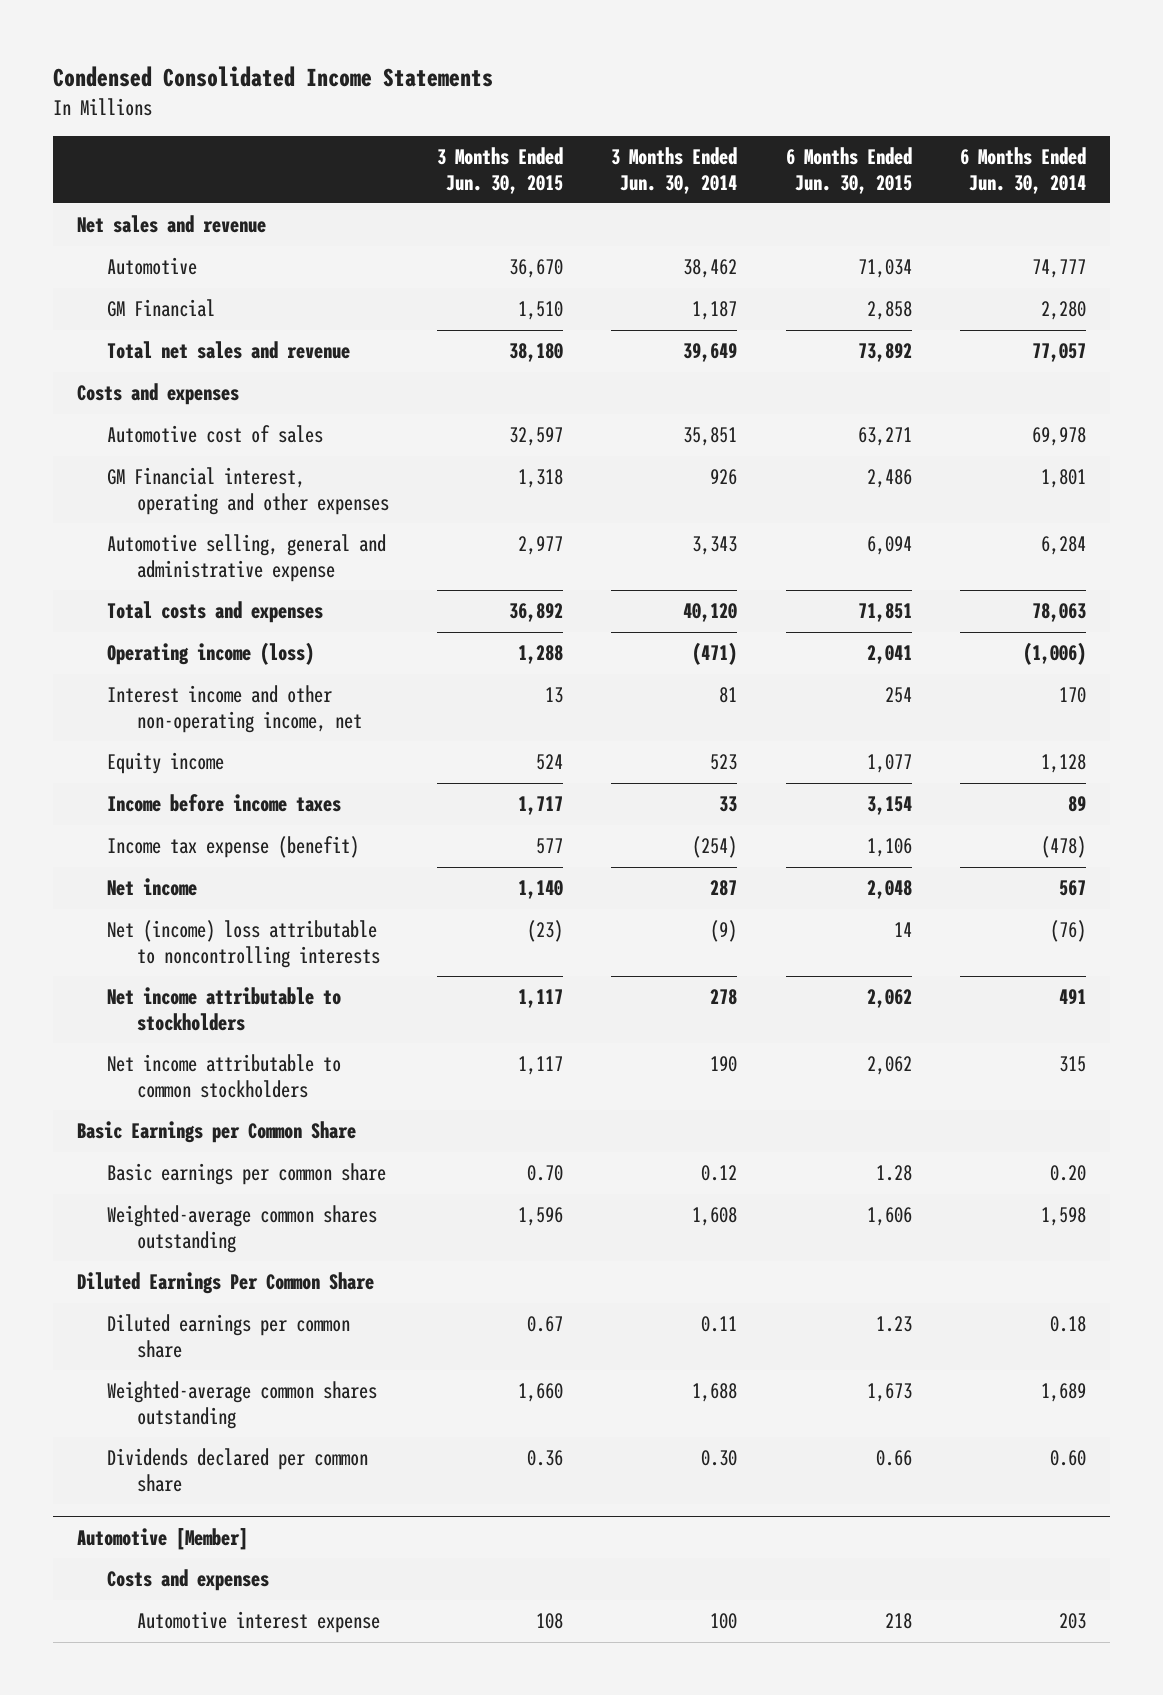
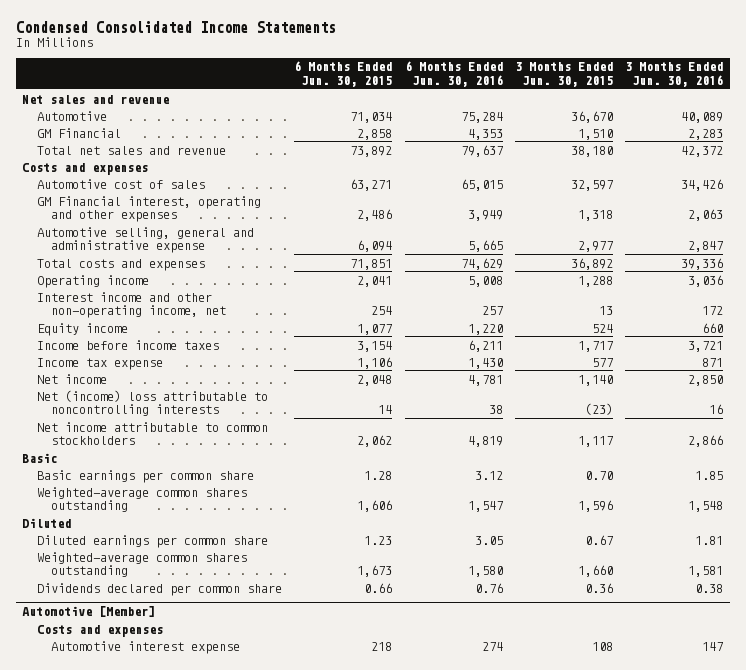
[611,146,738,194] 3 Months Ended Jun. 30, 2014 -> none
[959,146,1086,194] 6 Months Ended Jun. 30, 2014 -> none
none -> [404,61,503,87] 6 Months Ended Jun. 30, 2016
none -> [625,62,724,87] 3 Months Ended Jun. 30, 2016
[107,642,315,666] Operating income (loss) -> [36,274,149,288] Operating income
[107,836,360,859] Income tax expense (benefit) -> [36,357,163,370] Income tax expense
[107,987,342,1031] Net income attributable to stockholders -> none
[77,1121,357,1144] Basic Earnings per Common Share -> [22,452,58,463] Basic
[77,1272,375,1295] Diluted Earnings Per Common Share -> [22,517,72,528] Diluted

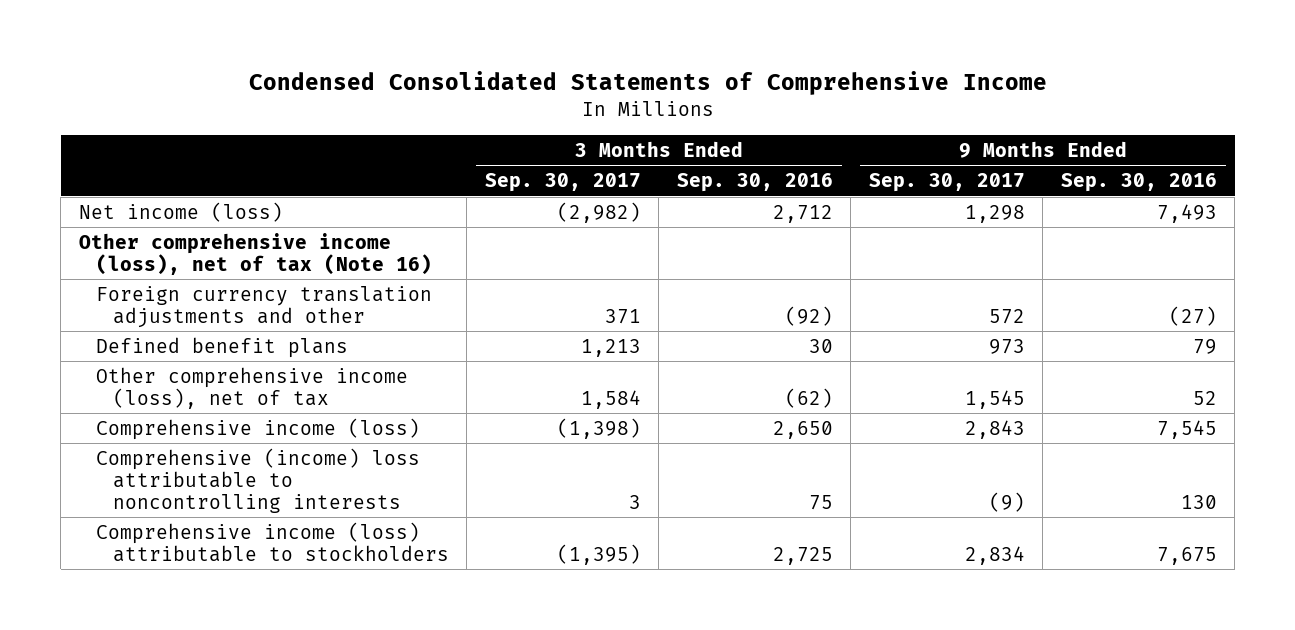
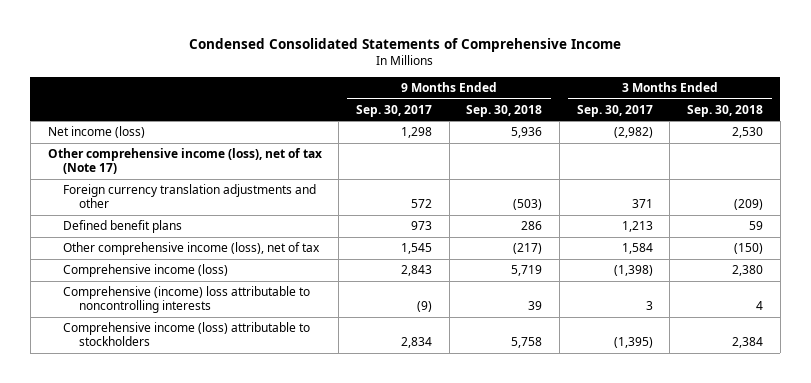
[676,173,833,193] Sep. 30, 2016 -> none
[1060,173,1217,193] Sep. 30, 2016 -> none
none -> [466,104,543,117] Sep. 30, 2018
none -> [687,104,764,117] Sep. 30, 2018
[78,232,432,275] Other comprehensive income (loss), net of tax (Note 16) -> [47,148,322,175] Other comprehensive income (loss), net of tax (Note 17)

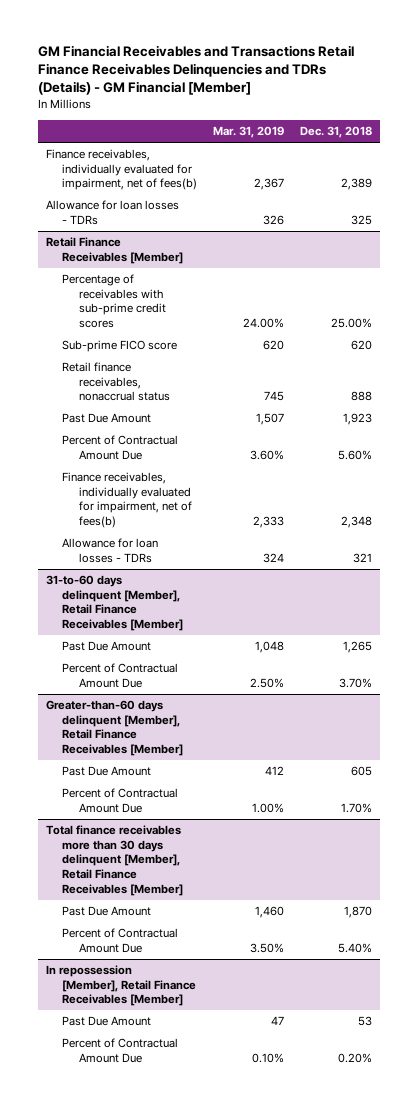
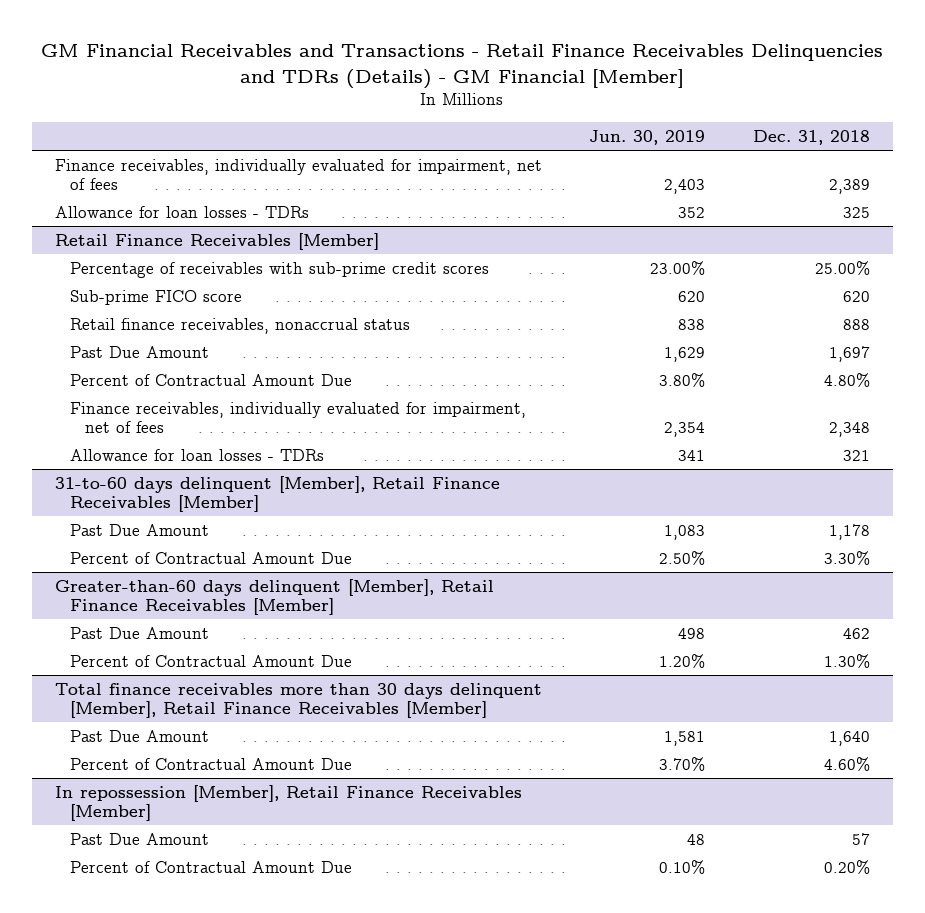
[37,44,354,96] GM Financial Receivables and Transactions Retail Finance Receivables Delinquencies and TDRs (Details) - GM Financial [Member] -> [41,44,884,90] GM Financial Receivables and Transactions - Retail Finance Receivables Delinquencies and TDRs (Details) - GM Financial [Member]
[213,126,285,139] Mar. 31, 2019 -> none
none -> [589,129,706,145] Jun. 30, 2019
[45,149,198,191] Finance receivables, individually evaluated for impairment, net of fees(b) -> [55,158,543,190] Finance receivables, individually evaluated for impairment, net of fees
[342,413,372,426] 1,923 -> [828,345,870,362] 1,697
[337,449,372,460] 5.60% -> [823,372,870,387] 4.80%
[62,472,193,529] Finance receivables, individually evaluated for impairment, net of fees(b) -> [70,401,527,433] Finance receivables, individually evaluated for impairment, net of fees
[342,641,372,654] 1,265 -> [828,523,870,540] 1,178
[338,677,372,688] 3.70% -> [823,550,870,565] 3.30%
[350,766,372,777] 605 -> [842,627,870,639] 462
[340,802,372,813] 1.70% -> [823,653,870,668] 1.30%
[343,906,372,919] 1,870 -> [828,730,870,746] 1,640
[337,942,372,953] 5.40% -> [823,756,870,771] 4.60%
[357,1016,372,1027] 53 -> [851,832,870,845] 57

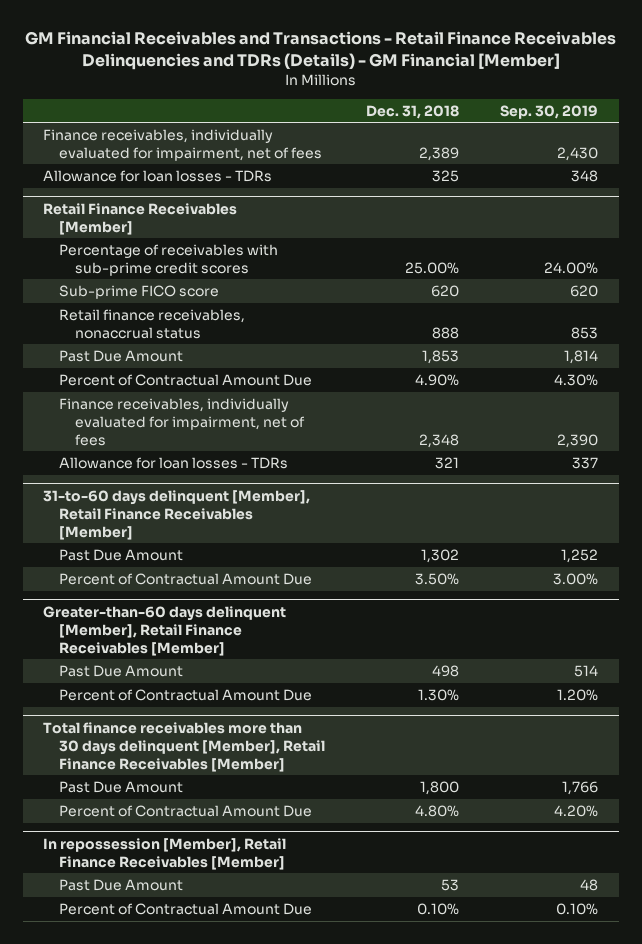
[589,129,706,145] Jun. 30, 2019 -> none
none -> [500,104,599,119] Sep. 30, 2019
[828,345,870,362] 1,697 -> [422,349,460,364] 1,853
[823,372,870,387] 4.80% -> [415,373,460,386] 4.90%
[828,523,870,540] 1,178 -> [421,548,460,563] 1,302
[823,550,870,565] 3.30% -> [415,572,460,585] 3.50%
[842,627,870,639] 462 -> [432,664,460,677] 498
[828,730,870,746] 1,640 -> [420,780,460,795] 1,800
[823,756,870,771] 4.60% -> [415,804,460,817] 4.80%
[851,832,870,845] 57 -> [441,878,460,891] 53
[823,859,870,874] 0.20% -> [417,902,460,915] 0.10%

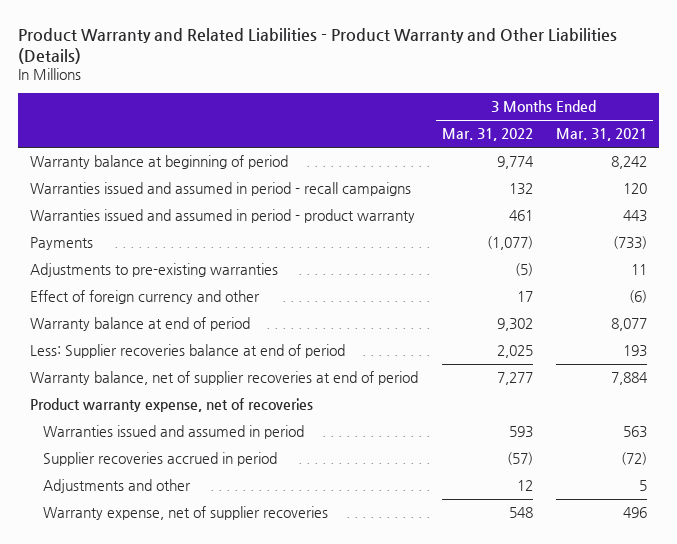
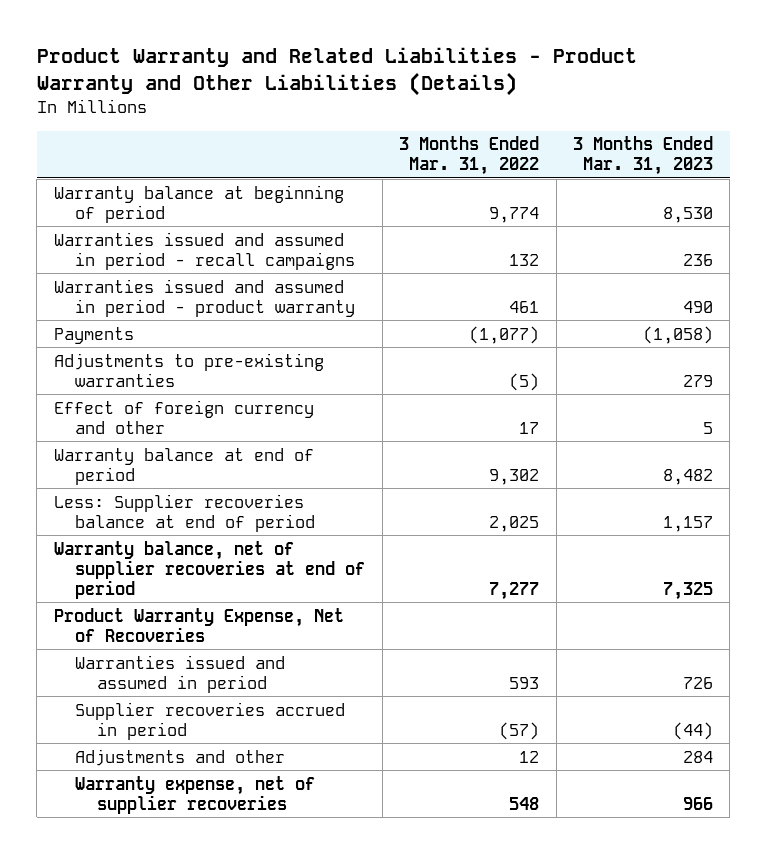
[556,128,648,142] Mar. 31, 2021 -> none
none -> [573,136,714,176] 3 Months Ended Mar. 31, 2023
[30,398,314,413] Product warranty expense, net of recoveries -> [53,607,344,642] Product Warranty Expense, Net of Recoveries

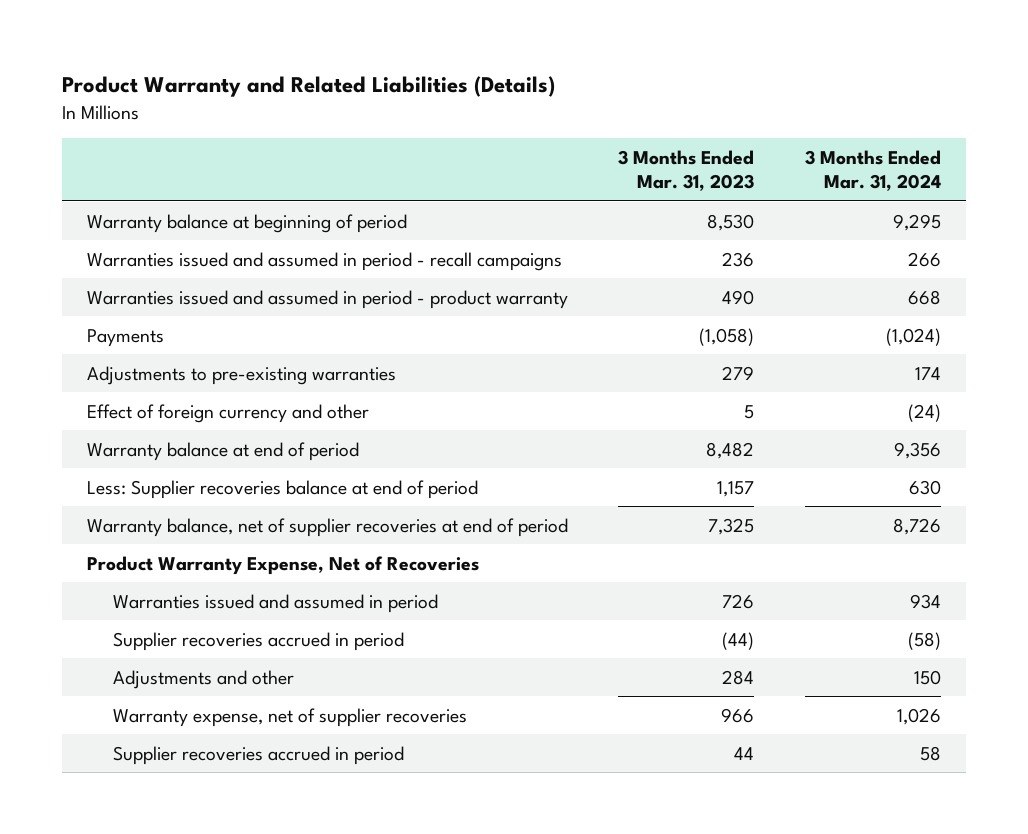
[36,47,637,97] Product Warranty and Related Liabilities - Product Warranty and Other Liabilities (Details) -> [62,76,556,98] Product Warranty and Related Liabilities (Details)
[399,136,540,176] 3 Months Ended Mar. 31, 2022 -> none
none -> [804,149,941,191] 3 Months Ended Mar. 31, 2024
none -> [113,745,405,765] Supplier recoveries accrued in period

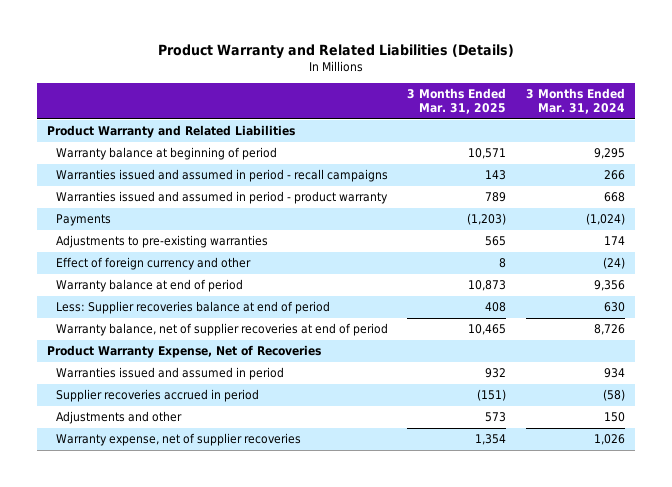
[618,149,755,191] 3 Months Ended Mar. 31, 2023 -> none
none -> [407,87,507,115] 3 Months Ended Mar. 31, 2025
none -> [46,125,295,139] Product Warranty and Related Liabilities
[113,745,405,765] Supplier recoveries accrued in period -> none

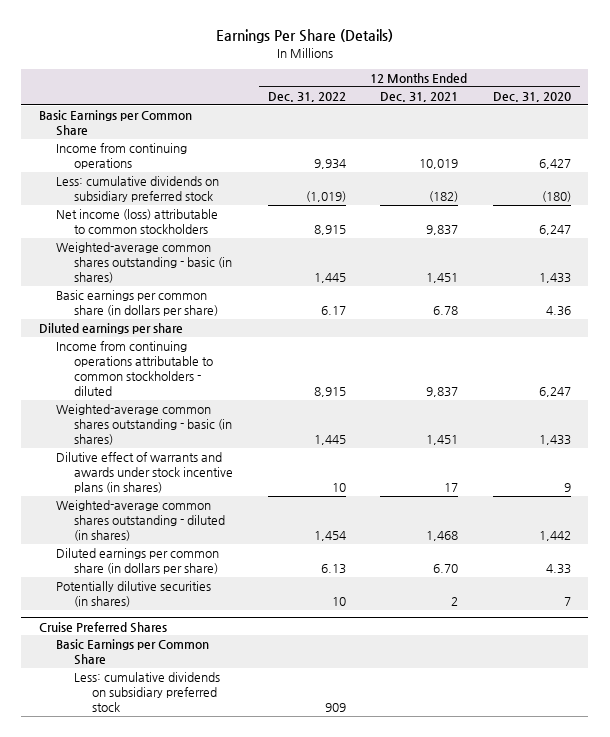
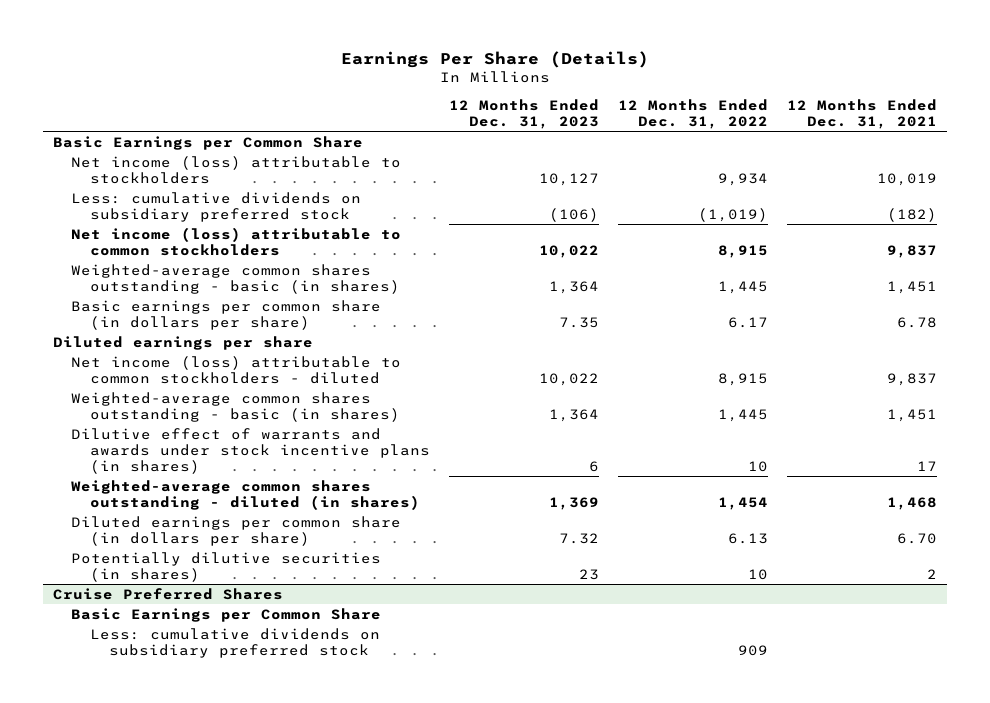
[493,92,572,103] Dec. 31, 2020 -> none
none -> [449,98,600,129] 12 Months Ended Dec. 31, 2023
[56,143,188,170] Income from continuing operations -> [71,155,402,184] Net income (loss) attributable to stockholders
[56,341,214,397] Income from continuing operations attributable to common stockholders - diluted -> [71,355,402,384] Net income (loss) attributable to common stockholders - diluted

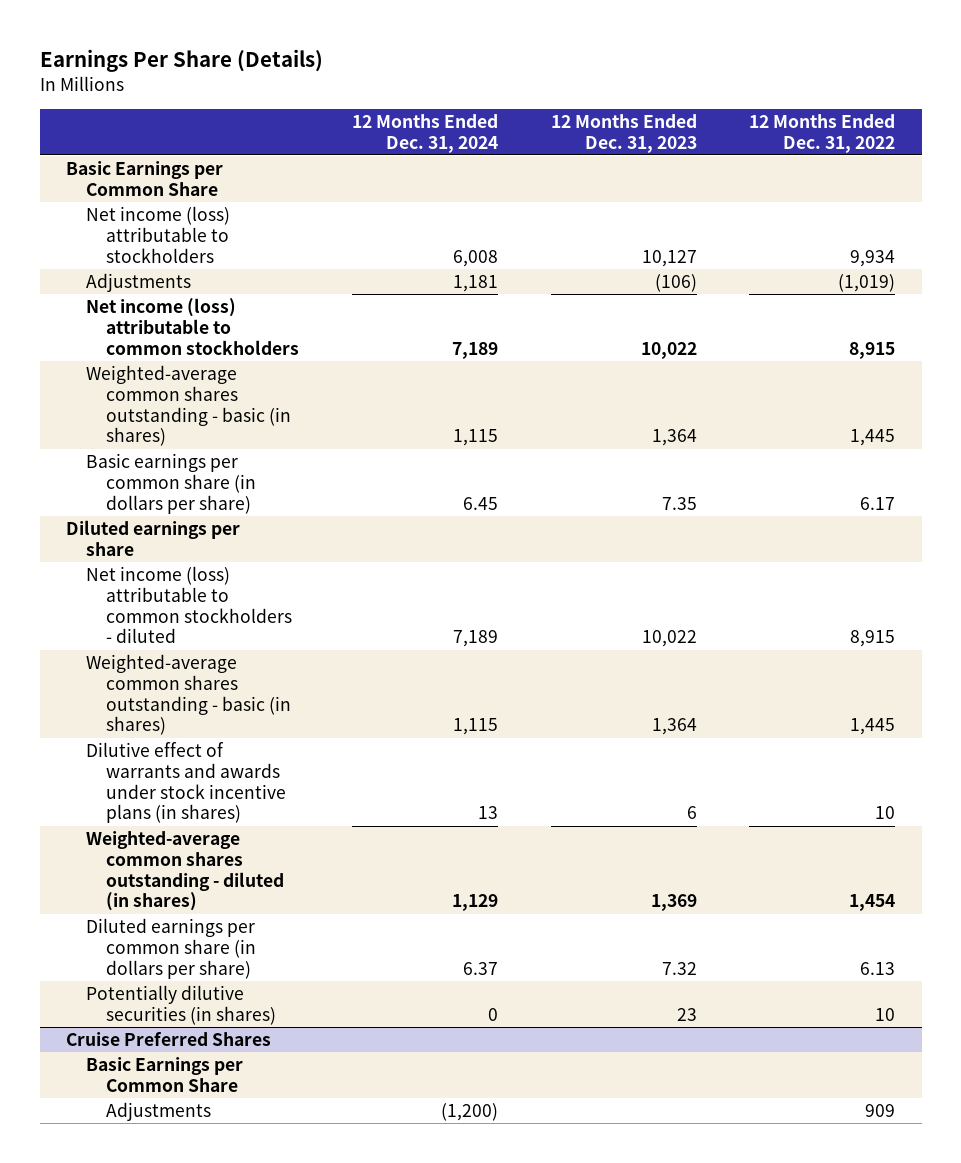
[787,98,938,129] 12 Months Ended Dec. 31, 2021 -> none
none -> [352,113,499,153] 12 Months Ended Dec. 31, 2024
[71,191,362,222] Less: cumulative dividends on subsidiary preferred stock -> [86,273,192,293] Adjustments
[90,627,381,658] Less: cumulative dividends on subsidiary preferred stock -> [106,1102,212,1122] Adjustments

